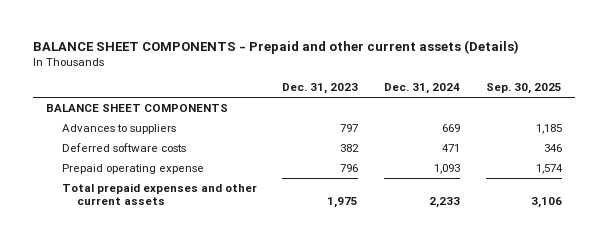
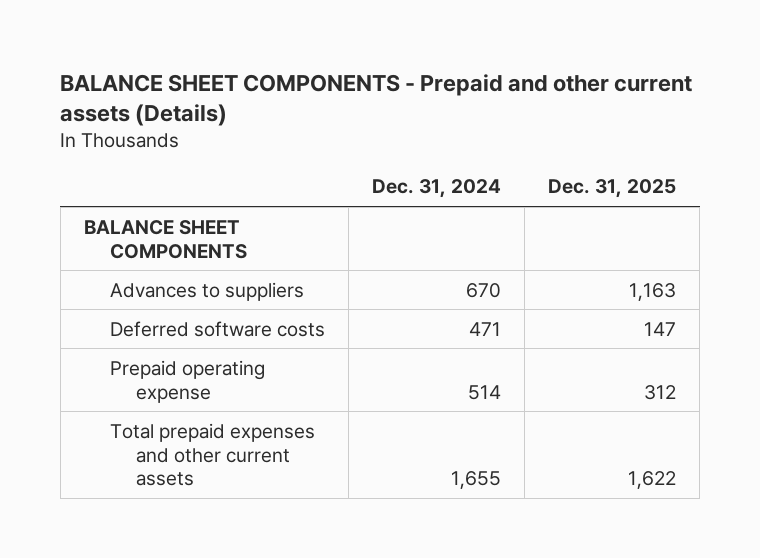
[282,83,359,95] Dec. 31, 2023 -> none
[485,83,562,95] Sep. 30, 2025 -> none
none -> [548,179,677,199] Dec. 31, 2025
[442,123,461,132] 669 -> [466,282,502,298] 670
[434,163,461,174] 1,093 -> [468,384,502,400] 514
[429,196,461,208] 2,233 -> [451,471,502,490] 1,655

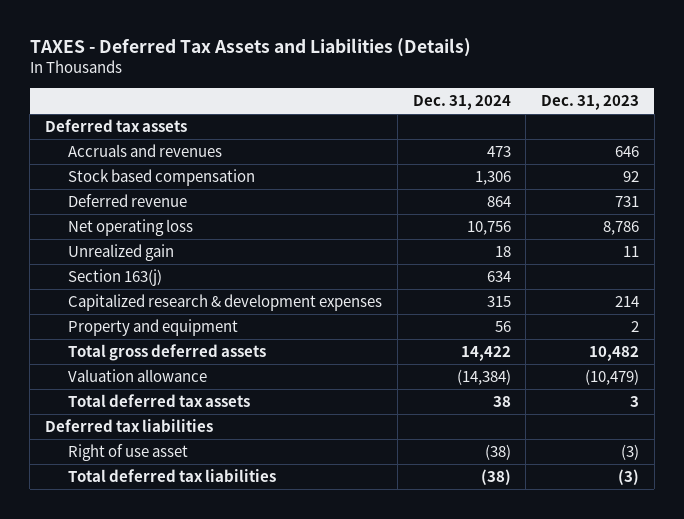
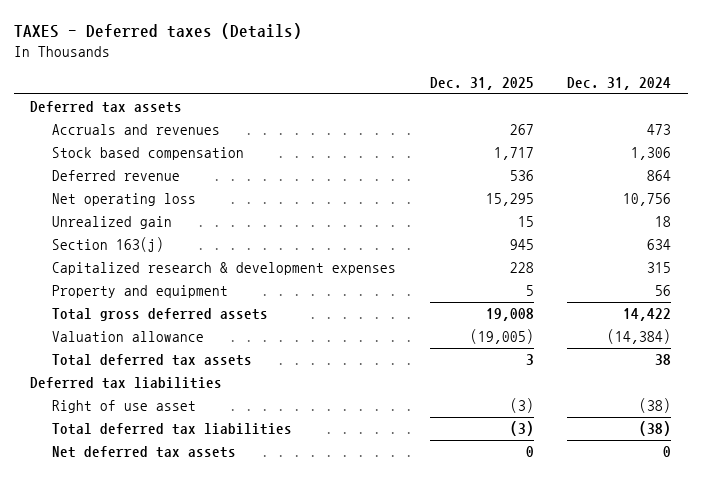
[29,38,471,58] TAXES - Deferred Tax Assets and Liabilities (Details) -> [13,23,302,40] TAXES - Deferred taxes (Details)
[541,95,640,111] Dec. 31, 2023 -> none
none -> [429,77,534,91] Dec. 31, 2025
none -> [52,446,237,459] Net deferred tax assets

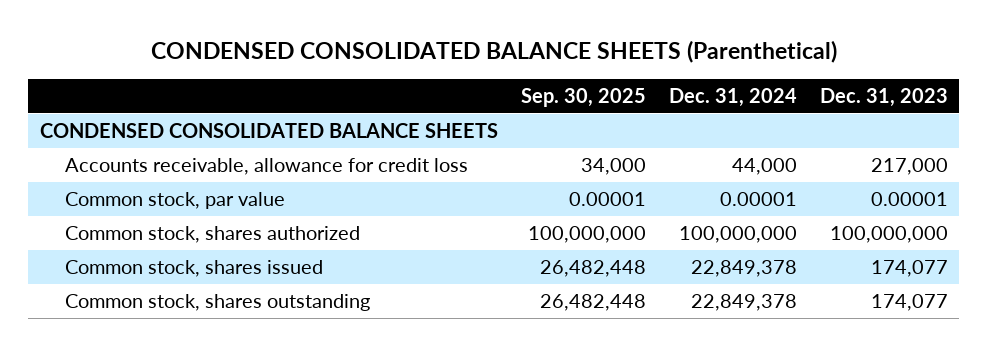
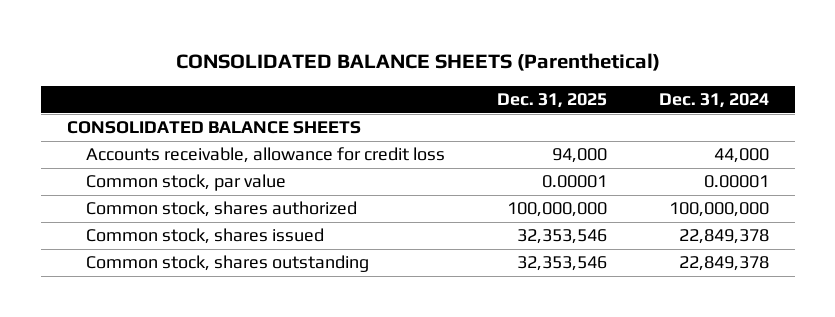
[150,40,837,64] CONDENSED CONSOLIDATED BALANCE SHEETS (Parenthetical) -> [175,53,660,72] CONSOLIDATED BALANCE SHEETS (Parenthetical)
[520,88,646,108] Sep. 30, 2025 -> none
[819,88,948,108] Dec. 31, 2023 -> none
none -> [496,93,607,109] Dec. 31, 2025
[39,123,498,139] CONDENSED CONSOLIDATED BALANCE SHEETS -> [66,121,361,135] CONSOLIDATED BALANCE SHEETS

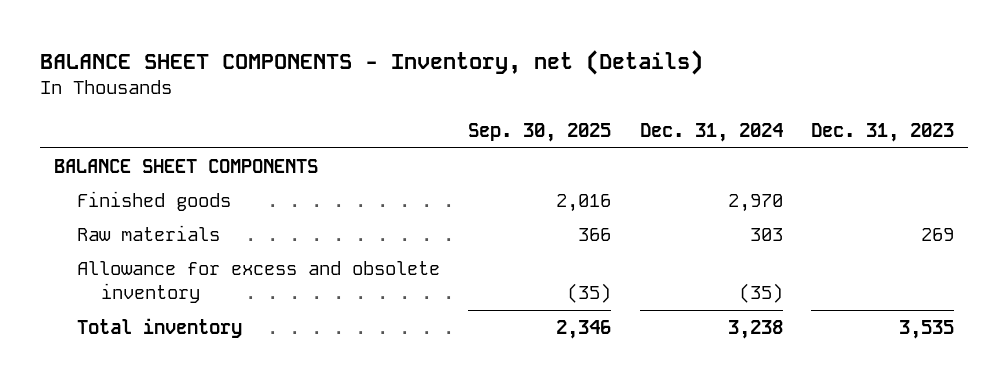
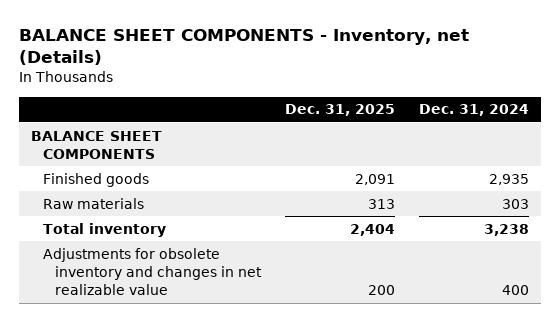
[468,122,612,142] Sep. 30, 2025 -> none
[810,122,954,142] Dec. 31, 2023 -> none
none -> [285,104,396,117] Dec. 31, 2025
[727,193,783,212] 2,970 -> [488,173,529,185] 2,935
[77,260,441,304] Allowance for excess and obsolete inventory -> none
none -> [43,247,263,296] Adjustments for obsolete inventory and changes in net realizable value

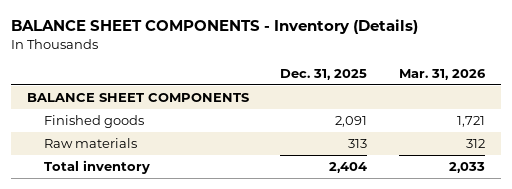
[19,29,470,66] BALANCE SHEET COMPONENTS - Inventory, net (Details) -> [10,19,418,35] BALANCE SHEET COMPONENTS - Inventory (Details)
[418,104,529,117] Dec. 31, 2024 -> none
none -> [398,68,486,80] Mar. 31, 2026
[43,247,263,296] Adjustments for obsolete inventory and changes in net realizable value -> none

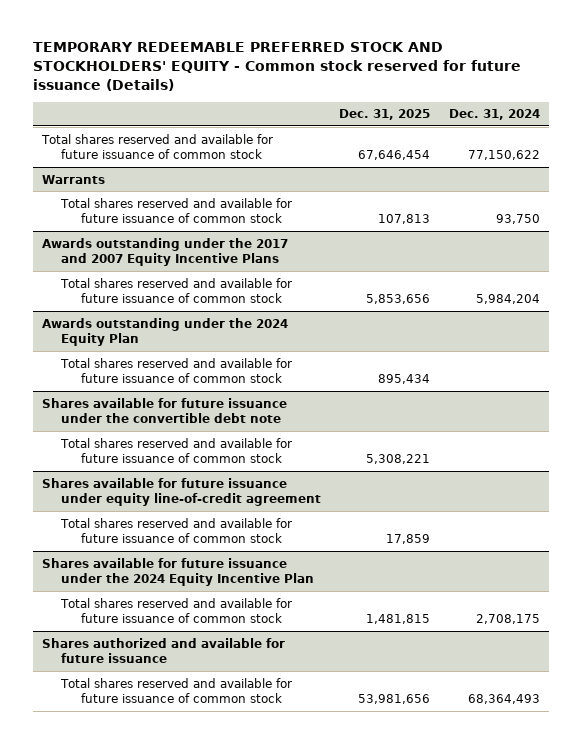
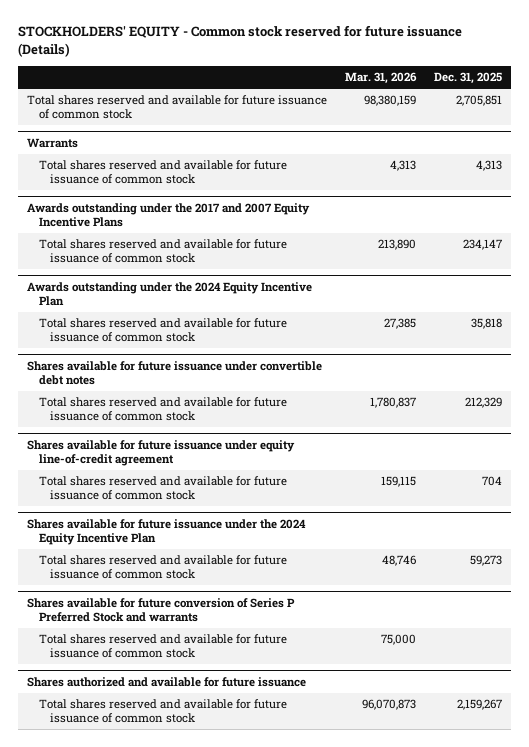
[32,41,521,91] TEMPORARY REDEEMABLE PREFERRED STOCK AND STOCKHOLDERS' EQUITY - Common stock reserved for future issuance (Details) -> [18,25,463,58] STOCKHOLDERS' EQUITY - Common stock reserved for future issuance (Details)
[448,109,540,121] Dec. 31, 2024 -> none
none -> [345,72,418,85] Mar. 31, 2026
[358,150,431,161] 67,646,454 -> [455,95,502,107] 2,705,851
[378,214,431,225] 107,813 -> [475,160,502,172] 4,313
[366,294,431,305] 5,853,656 -> [462,239,502,251] 234,147
[41,317,288,347] Awards outstanding under the 2024 Equity Plan -> [27,282,313,307] Awards outstanding under the 2024 Equity Incentive Plan
[378,374,431,385] 895,434 -> [470,318,502,330] 35,818
[41,397,287,424] Shares available for future issuance under the convertible debt note -> [27,361,323,386] Shares available for future issuance under convertible debt notes
[366,454,431,465] 5,308,221 -> [464,397,502,409] 212,329
[386,534,431,545] 17,859 -> [481,476,502,487] 704
[366,614,431,625] 1,481,815 -> [469,555,502,567] 59,273
none -> [27,598,296,623] Shares available for future conversion of Series P Preferred Stock and warrants
none -> [38,634,287,659] Total shares reserved and available for future issuance of common stock
[358,694,431,705] 53,981,656 -> [456,699,502,711] 2,159,267

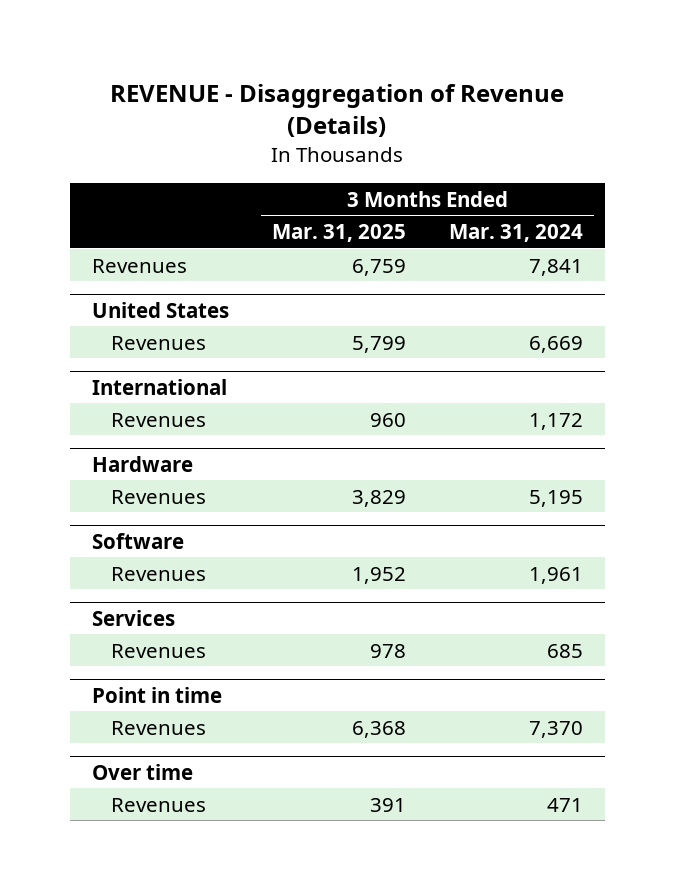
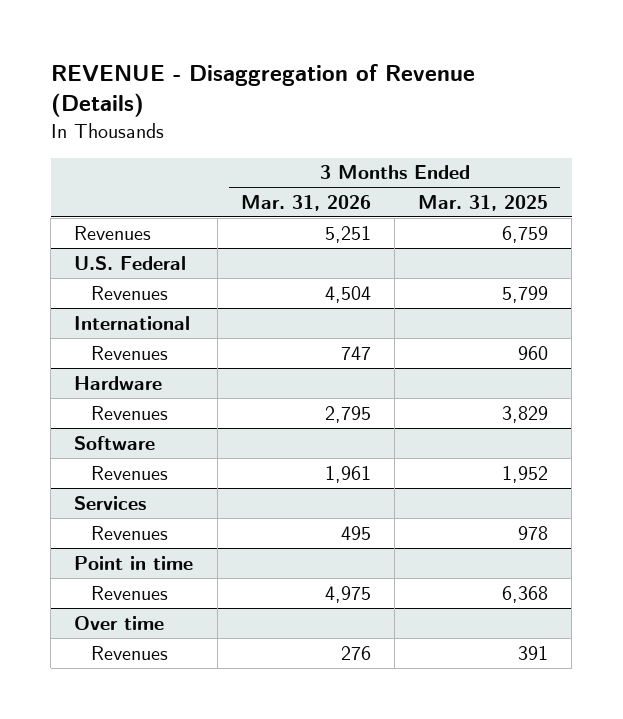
[449,223,584,242] Mar. 31, 2024 -> none
none -> [240,194,371,211] Mar. 31, 2026
[91,301,229,318] United States -> [74,255,187,270] U.S. Federal

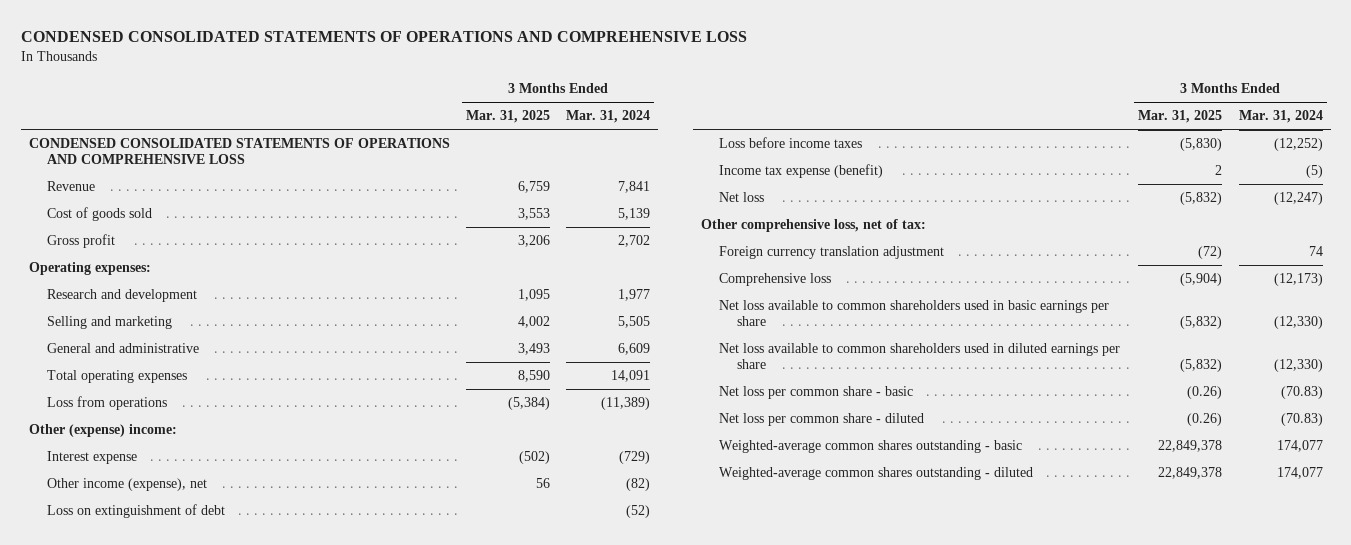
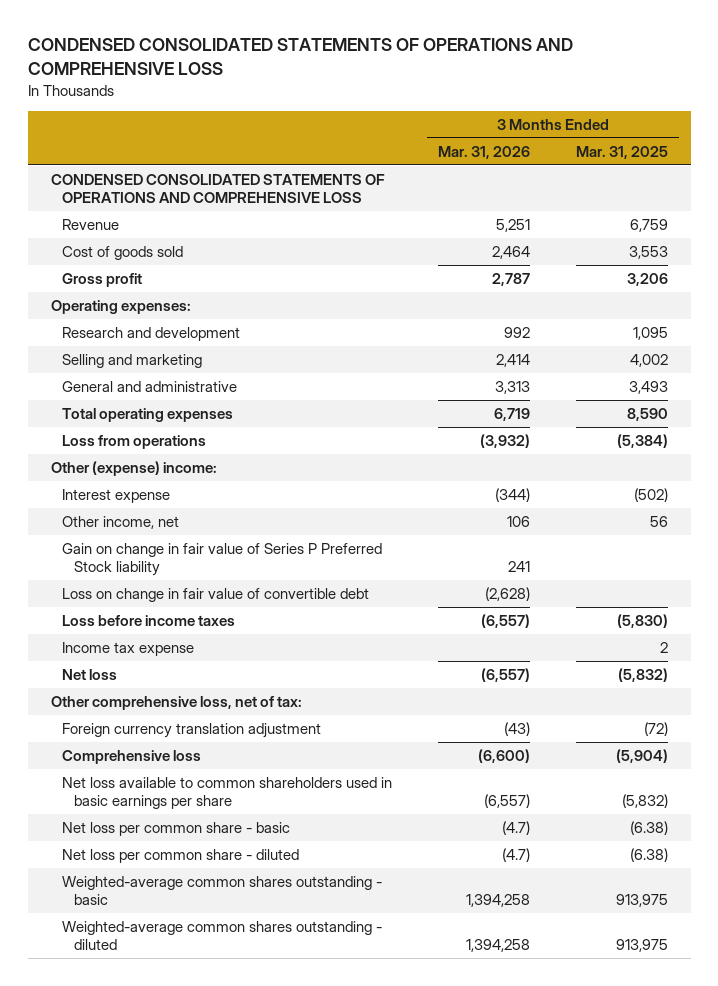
[566,110,651,124] Mar. 31, 2024 -> none
none -> [438,145,531,159] Mar. 31, 2026
[46,504,225,519] Loss on extinguishment of debt -> none
[46,478,207,492] Other income (expense), net -> [62,516,180,530] Other income, net
none -> [62,543,383,577] Gain on change in fair value of Series P Preferred Stock liability
none -> [62,588,370,603] Loss on change in fair value of convertible debt
[719,164,884,179] Income tax expense (benefit) -> [62,642,195,657] Income tax expense
[719,343,1121,370] Net loss available to common shareholders used in diluted earnings per share -> none
[1187,386,1223,400] (0.26) -> [629,821,668,836] (6.38)
[1187,413,1223,427] (0.26) -> [629,848,668,863] (6.38)
[1158,440,1223,453] 22,849,378 -> [615,894,668,908] 913,975
[1158,467,1223,480] 22,849,378 -> [615,939,668,953] 913,975

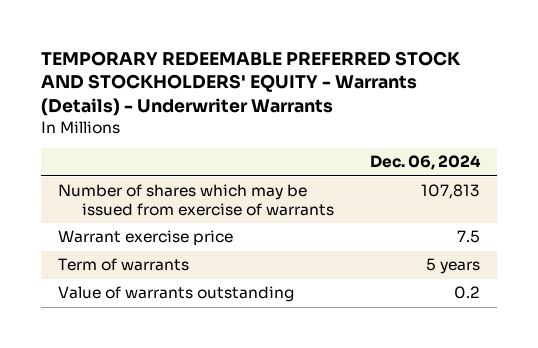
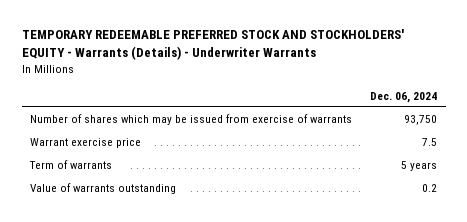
[420,184,480,200] 107,813 -> [403,115,437,126] 93,750

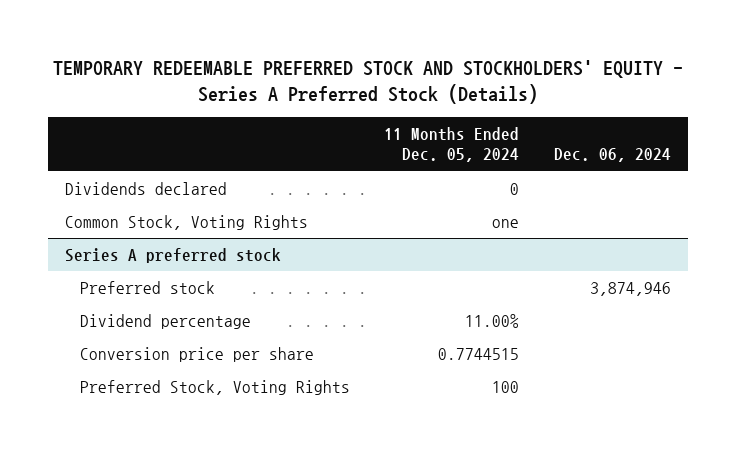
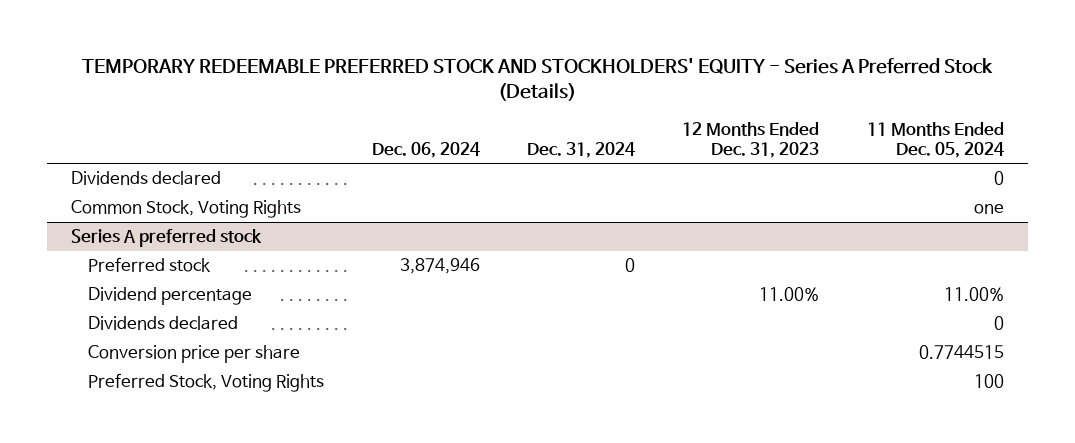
none -> [527,141,636,158] Dec. 31, 2024
none -> [682,122,820,158] 12 Months Ended Dec. 31, 2023
none -> [88,316,239,331] Dividends declared

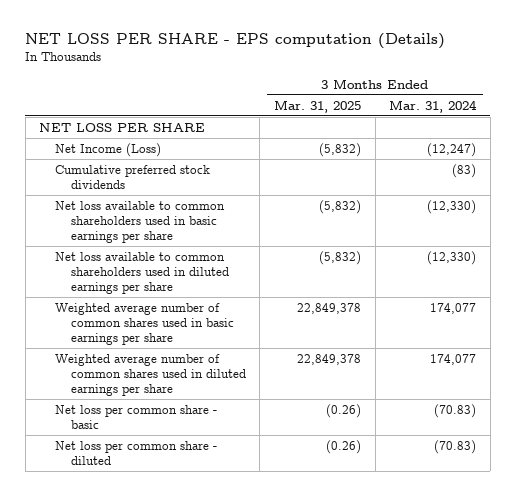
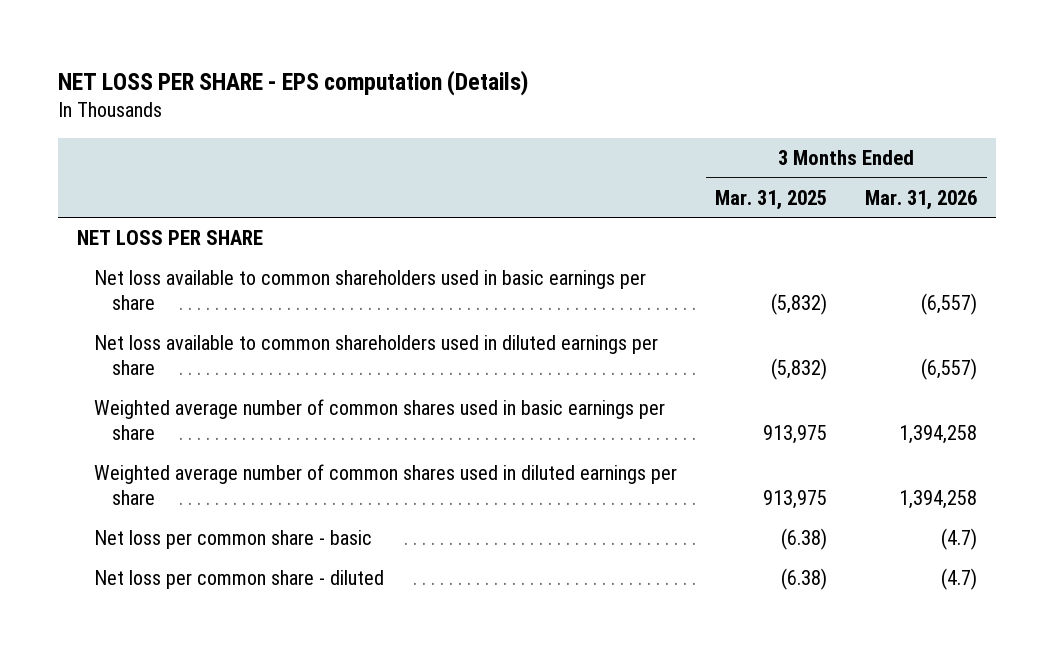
[389,99,478,113] Mar. 31, 2024 -> none
none -> [865,189,978,210] Mar. 31, 2026
[54,142,161,157] Net Income (Loss) -> none
[54,164,210,189] Cumulative preferred stock dividends -> none
[296,302,361,314] 22,849,378 -> [763,425,828,445] 913,975
[296,353,361,365] 22,849,378 -> [763,490,828,510] 913,975
[325,403,361,418] (0.26) -> [781,528,828,551] (6.38)
[325,439,361,454] (0.26) -> [781,568,828,591] (6.38)

